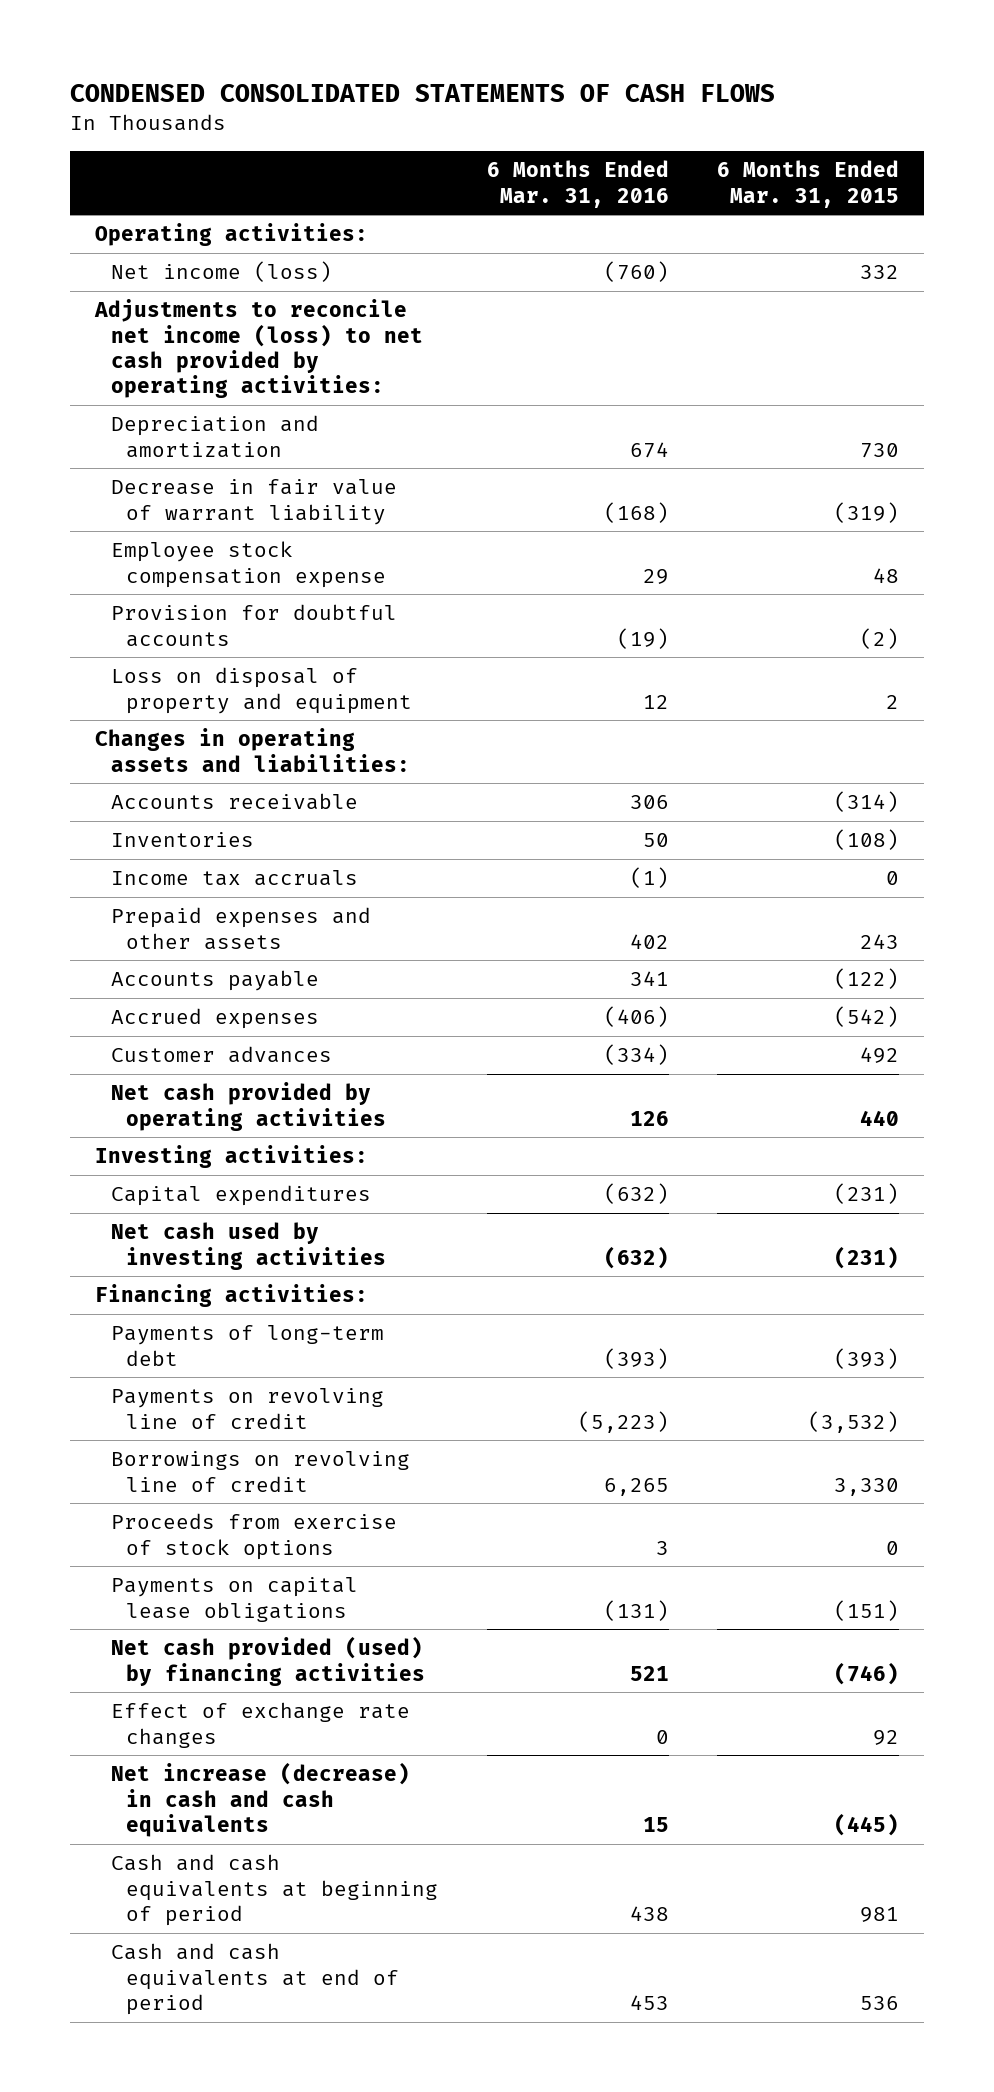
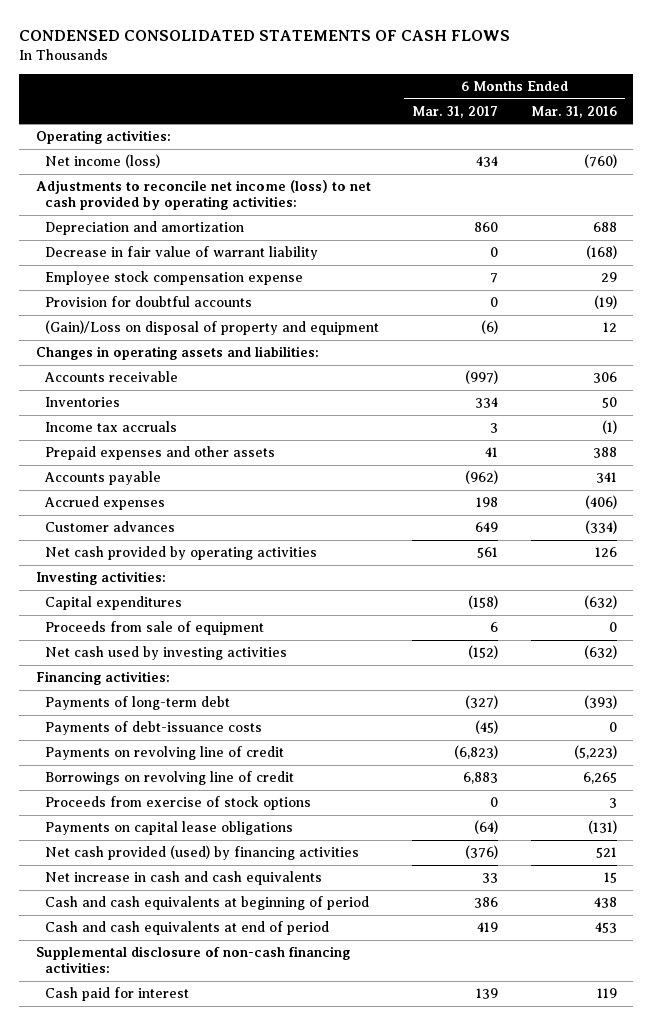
[717,160,900,208] 6 Months Ended Mar. 31, 2015 -> none
none -> [412,105,499,118] Mar. 31, 2017
[629,441,669,458] 674 -> [593,222,618,233] 688
[110,667,413,714] Loss on disposal of property and equipment -> [45,320,380,336] (Gain)/Loss on disposal of property and equipment
[629,933,669,949] 402 -> [593,447,618,459] 388
none -> [45,621,265,636] Proceeds from sale of equipment
none -> [45,721,263,736] Payments of debt-issuance costs
[110,1702,410,1748] Effect of exchange rate changes -> none
[110,1762,410,1838] Net increase (decrease) in cash and cash equivalents -> [45,871,323,886] Net increase in cash and cash equivalents
none -> [35,946,350,974] Supplemental disclosure of non-cash financing activities:
none -> [45,987,190,1002] Cash paid for interest

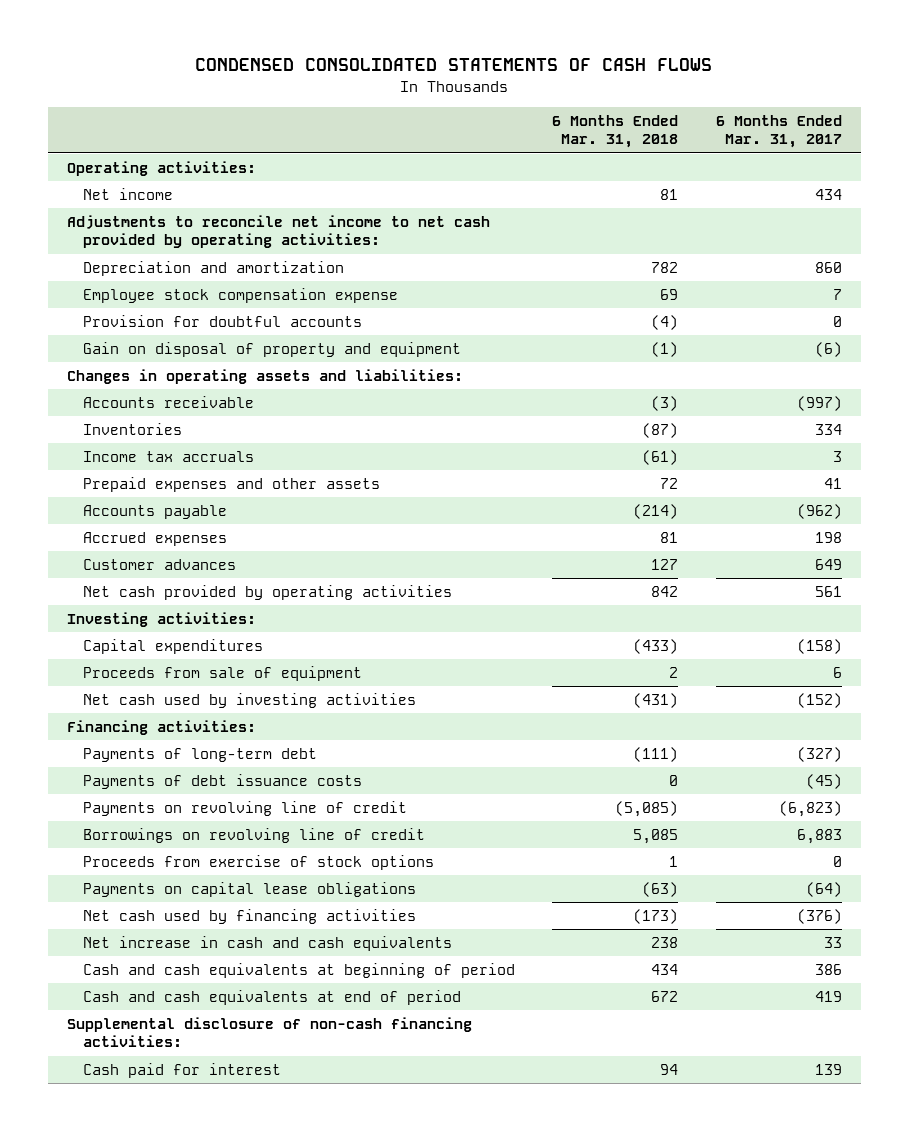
[531,105,618,118] Mar. 31, 2016 -> none
none -> [552,115,679,149] 6 Months Ended Mar. 31, 2018
[45,154,161,169] Net income (loss) -> [82,188,173,201] Net income
[35,180,371,211] Adjustments to reconcile net income (loss) to net cash provided by operating activities: -> [66,215,490,249] Adjustments to reconcile net income to net cash provided by operating activities:
[45,246,319,261] Decrease in fair value of warrant liability -> none
[45,320,380,336] (Gain)/Loss on disposal of property and equipment -> [82,342,461,358] Gain on disposal of property and equipment
[45,721,263,736] Payments of debt-issuance costs -> [82,774,362,790] Payments of debt issuance costs
[45,845,360,861] Net cash provided (used) by financing activities -> [82,909,416,925] Net cash used by financing activities

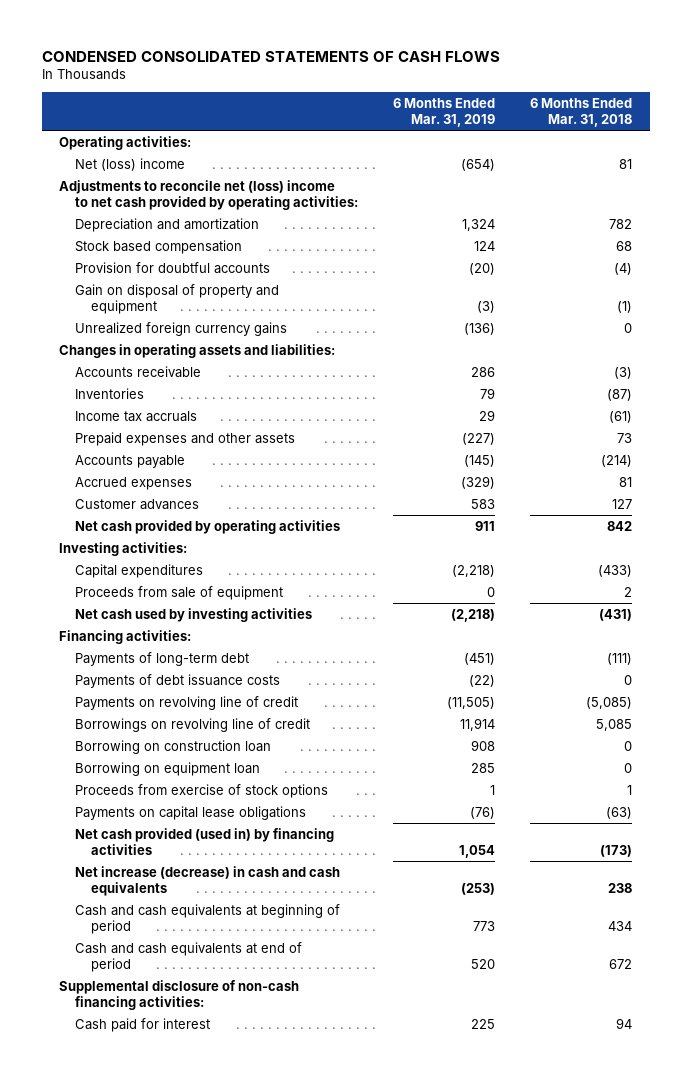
[715,115,842,149] 6 Months Ended Mar. 31, 2017 -> none
none -> [393,97,496,127] 6 Months Ended Mar. 31, 2019
[82,188,173,201] Net income -> [75,157,186,171] Net (loss) income
[66,215,490,249] Adjustments to reconcile net income to net cash provided by operating activities: -> [59,179,359,210] Adjustments to reconcile net (loss) income to net cash provided by operating activities:
[82,288,398,304] Employee stock compensation expense -> [75,239,243,254] Stock based compensation
[660,289,679,301] 69 -> [616,240,633,251] 68
none -> [75,321,288,336] Unrealized foreign currency gains
[660,478,679,490] 72 -> [617,432,633,443] 73
none -> [75,739,272,754] Borrowing on construction loan
none -> [75,761,261,776] Borrowing on equipment loan
[82,909,416,925] Net cash used by financing activities -> [75,827,335,855] Net cash provided (used in) by financing activities
[82,936,452,952] Net increase in cash and cash equivalents -> [75,865,341,896] Net increase (decrease) in cash and cash equivalents

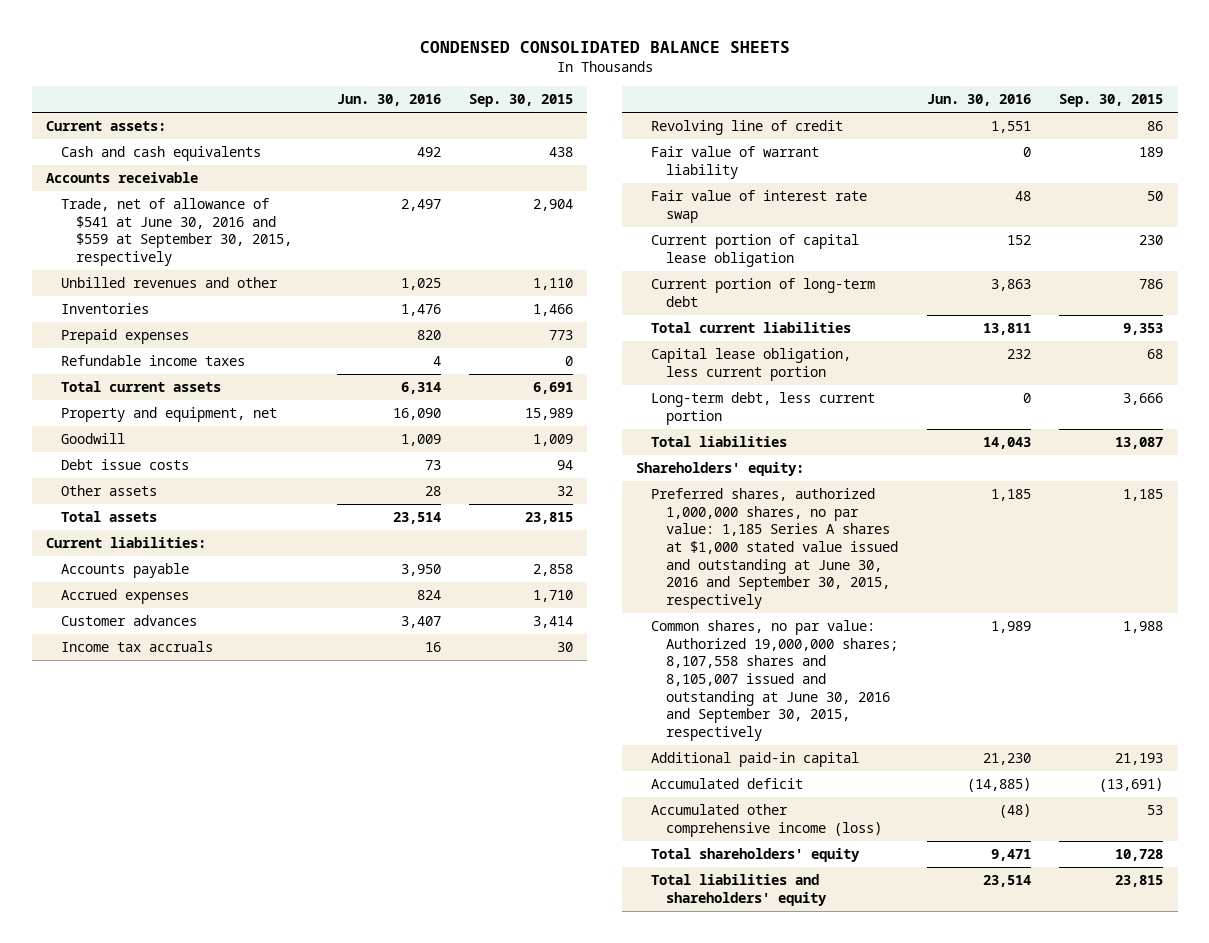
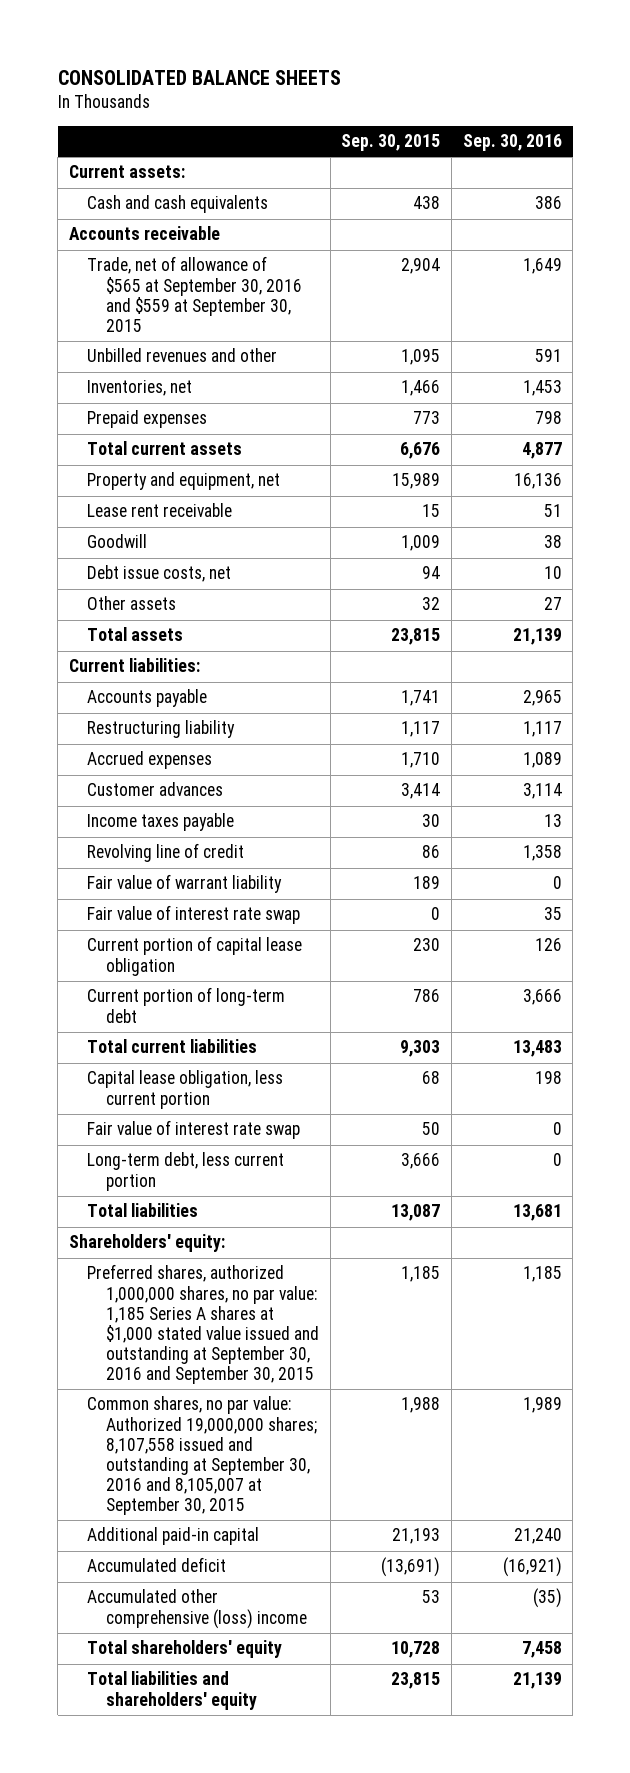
[419,41,790,54] CONDENSED CONSOLIDATED BALANCE SHEETS -> [57,69,341,85] CONSOLIDATED BALANCE SHEETS
[336,94,441,107] Jun. 30, 2016 -> none
none -> [462,134,562,152] Sep. 30, 2016
[61,198,293,266] Trade, net of allowance of $541 at June 30, 2016 and $559 at September 30, 2015, respectively -> [87,256,303,332] Trade, net of allowance of $565 at September 30, 2016 and $559 at September 30, 2015
[533,278,574,291] 1,110 -> [401,349,441,366] 1,095
[61,303,150,315] Inventories -> [87,380,193,397] Inventories, net
[61,355,246,367] Refundable income taxes -> none
[533,382,574,395] 6,691 -> [400,442,441,460] 6,676
none -> [87,503,233,518] Lease rent receivable
[61,459,190,471] Debt issue costs -> [87,565,232,583] Debt issue costs, net
[533,564,574,577] 2,858 -> [401,690,441,707] 1,741
none -> [87,720,236,739] Restructuring liability
[61,641,214,653] Income tax accruals -> [87,813,235,832] Income taxes payable
none -> [87,905,301,925] Fair value of interest rate swap
[1123,323,1164,336] 9,353 -> [400,1040,441,1058] 9,303
[651,190,868,223] Fair value of interest rate swap -> [87,1120,301,1140] Fair value of interest rate swap
[651,488,899,609] Preferred shares, authorized 1,000,000 shares, no par value: 1,185 Series A shares at $1,000 stated value issued and outstanding at June 30, 2016 and September 30, 2015, respectively -> [87,1264,320,1384] Preferred shares, authorized 1,000,000 shares, no par value: 1,185 Series A shares at $1,000 stated value issued and outstanding at September 30, 2016 and September 30, 2015
[651,620,899,741] Common shares, no par value: Authorized 19,000,000 shares; 8,107,558 shares and 8,105,007 issued and outstanding at June 30, 2016 and September 30, 2015, respectively -> [87,1396,318,1515] Common shares, no par value: Authorized 19,000,000 shares; 8,107,558 issued and outstanding at September 30, 2016 and 8,105,007 at September 30, 2015
[651,804,883,837] Accumulated other comprehensive income (loss) -> [87,1589,308,1629] Accumulated other comprehensive (loss) income

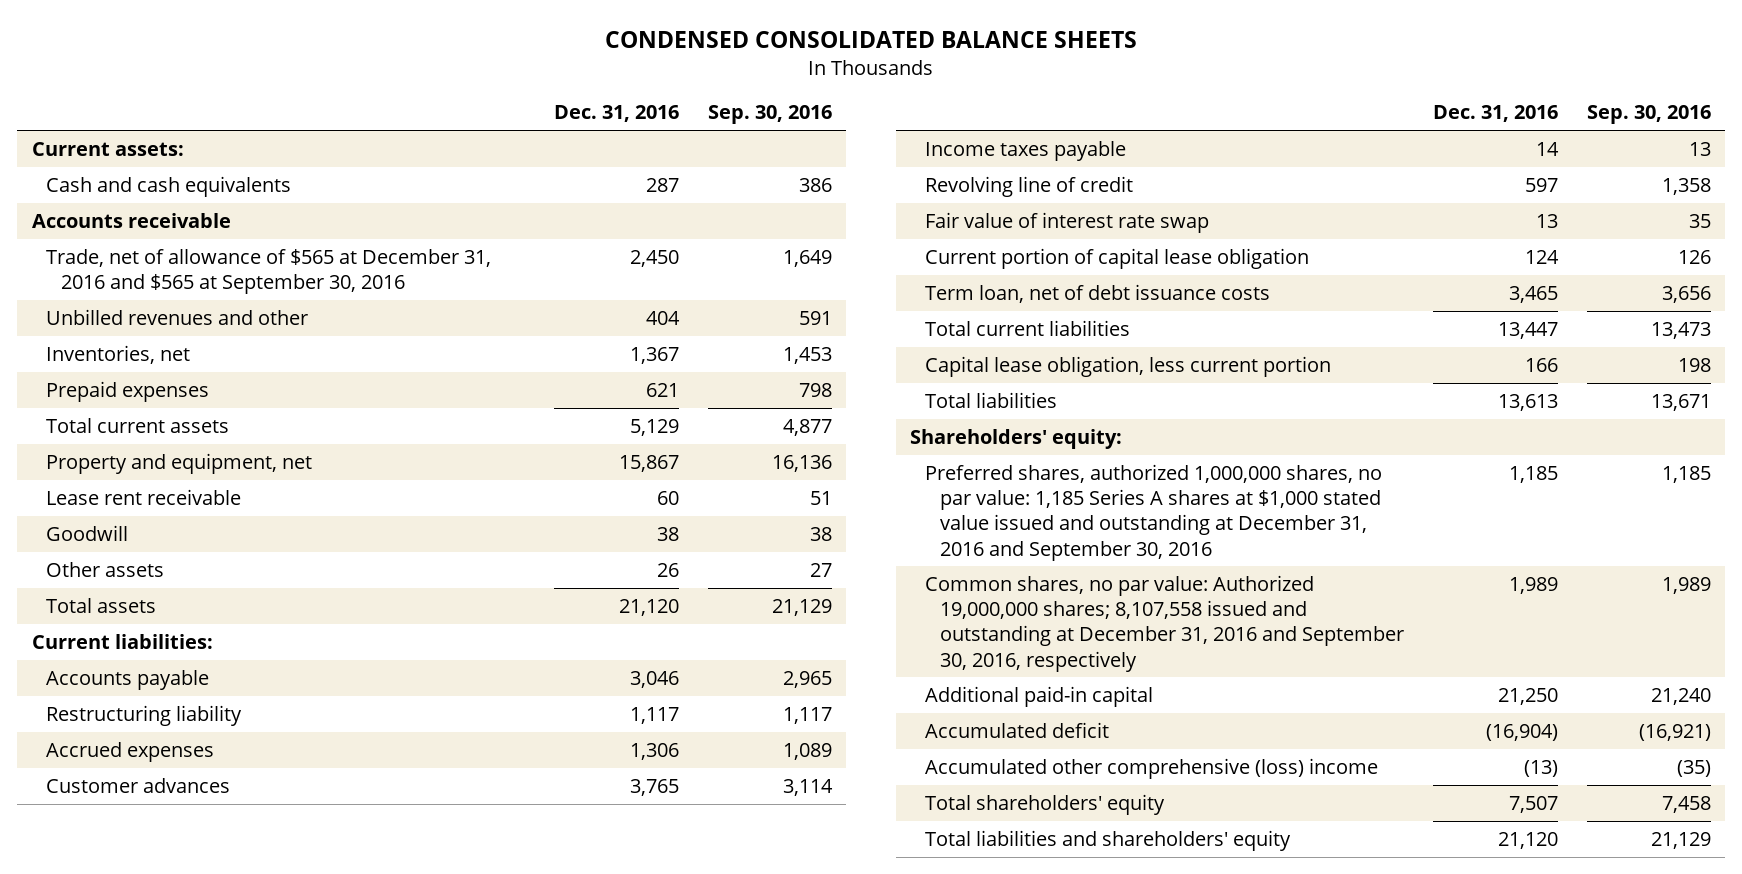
[57,69,341,85] CONSOLIDATED BALANCE SHEETS -> [605,30,1138,48] CONDENSED CONSOLIDATED BALANCE SHEETS
[341,134,441,152] Sep. 30, 2015 -> none
none -> [553,105,679,123] Dec. 31, 2016
[87,256,303,332] Trade, net of allowance of $565 at September 30, 2016 and $559 at September 30, 2015 -> [46,248,492,295] Trade, net of allowance of $565 at December 31, 2016 and $565 at September 30, 2016
[87,565,232,583] Debt issue costs, net -> none
[512,628,562,646] 21,139 -> [771,598,832,616] 21,129
[87,874,283,894] Fair value of warrant liability -> none
[87,987,286,1023] Current portion of long-term debt -> [924,283,1270,303] Term loan, net of debt issuance costs
[522,989,562,1006] 3,666 -> [1661,285,1711,303] 3,656
[512,1040,562,1058] 13,483 -> [1650,321,1711,339] 13,473
[87,1120,301,1140] Fair value of interest rate swap -> none
[87,1152,285,1191] Long-term debt, less current portion -> none
[512,1204,562,1222] 13,681 -> [1650,393,1711,411] 13,671
[87,1264,320,1384] Preferred shares, authorized 1,000,000 shares, no par value: 1,185 Series A shares at $1,000 stated value issued and outstanding at September 30, 2016 and September 30, 2015 -> [924,463,1382,561] Preferred shares, authorized 1,000,000 shares, no par value: 1,185 Series A shares at $1,000 stated value issued and outstanding at December 31, 2016 and September 30, 2016
[87,1396,318,1515] Common shares, no par value: Authorized 19,000,000 shares; 8,107,558 issued and outstanding at September 30, 2016 and 8,105,007 at September 30, 2015 -> [924,574,1404,672] Common shares, no par value: Authorized 19,000,000 shares; 8,107,558 issued and outstanding at December 31, 2016 and September 30, 2016, respectively
[512,1672,562,1690] 21,139 -> [1650,831,1711,849] 21,129

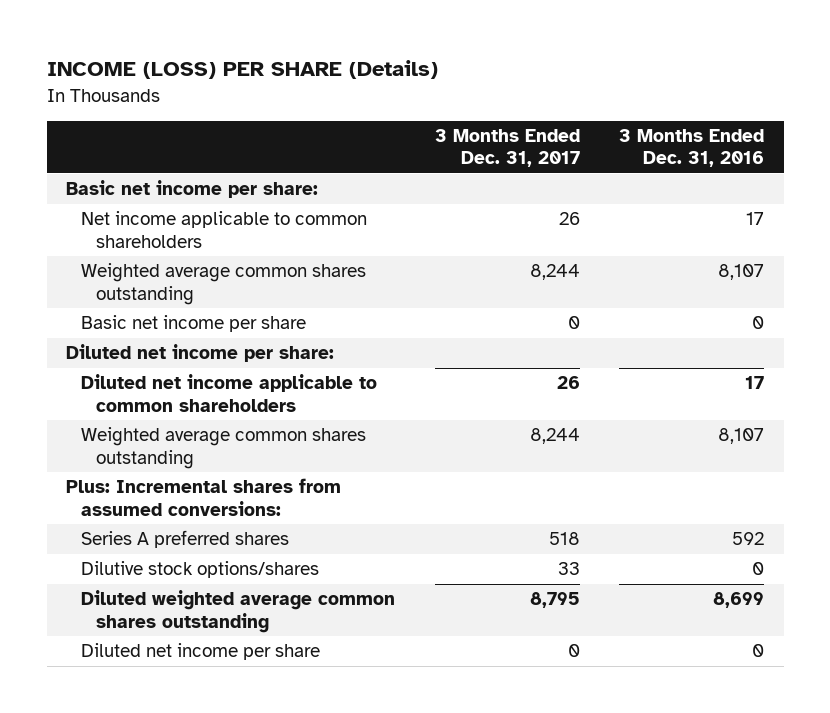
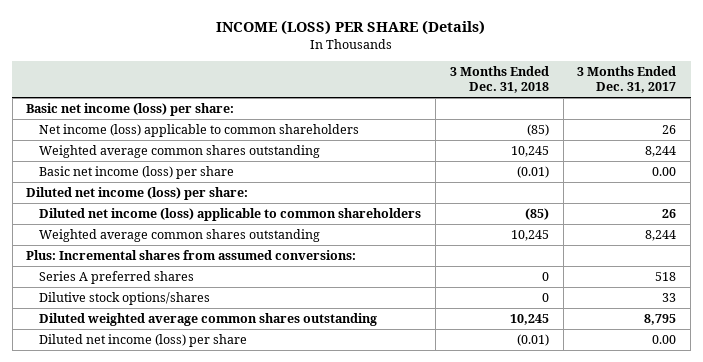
[619,128,765,168] 3 Months Ended Dec. 31, 2016 -> none
none -> [449,66,549,94] 3 Months Ended Dec. 31, 2018
[66,180,319,199] Basic net income per share: -> [26,102,235,116] Basic net income (loss) per share:
[81,211,368,248] Net income applicable to common shareholders -> [39,123,360,137] Net income (loss) applicable to common shareholders
[81,315,307,333] Basic net income per share -> [39,165,235,179] Basic net income (loss) per share
[567,316,580,330] 0 -> [652,166,677,176] 0.00
[66,344,335,363] Diluted net income per share: -> [26,186,249,200] Diluted net income (loss) per share:
[81,374,378,412] Diluted net income applicable to common shareholders -> [39,207,422,221] Diluted net income (loss) applicable to common shareholders
[81,643,321,661] Diluted net income per share -> [39,333,248,347] Diluted net income (loss) per share
[567,644,580,658] 0 -> [652,334,677,344] 0.00

